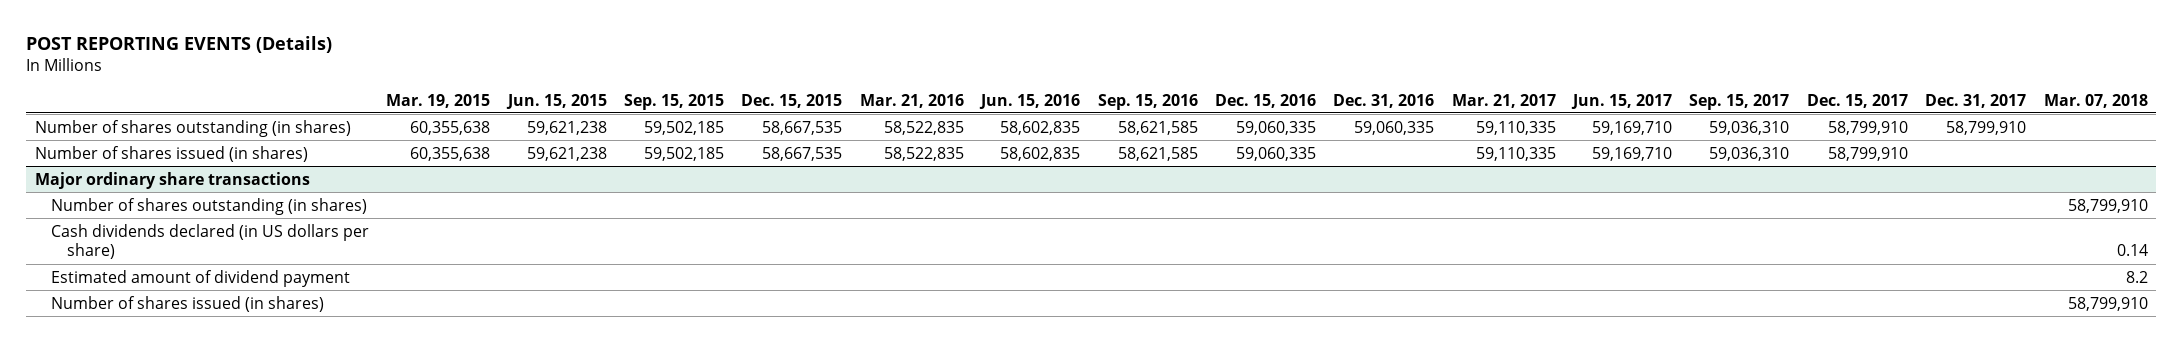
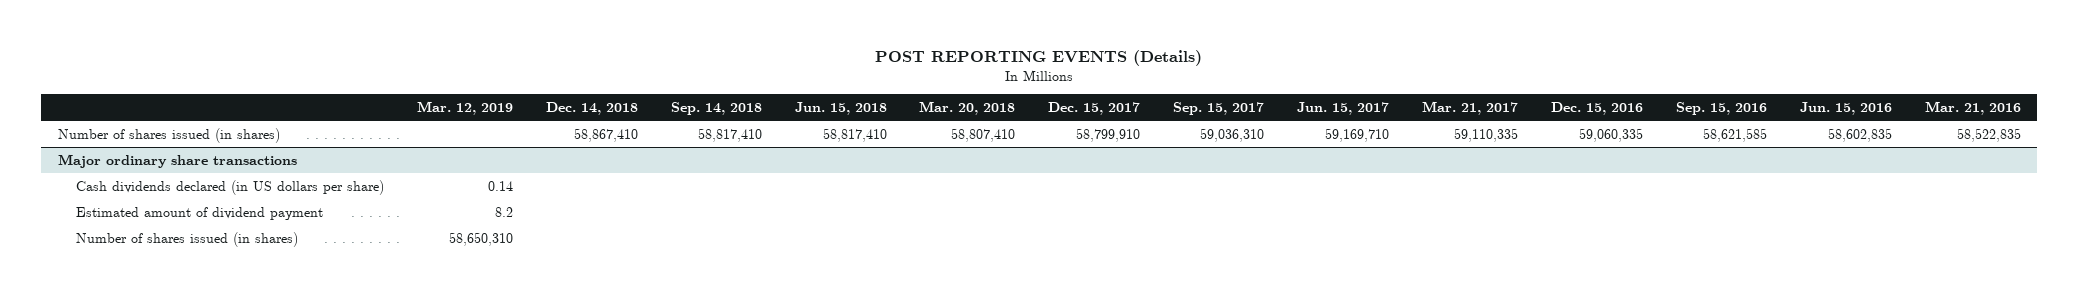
[386,93,491,108] Mar. 19, 2015 -> none
[505,93,607,109] Jun. 15, 2015 -> none
[624,93,725,110] Sep. 15, 2015 -> none
[741,93,843,108] Dec. 15, 2015 -> none
[1333,93,1435,108] Dec. 31, 2016 -> none
[1925,93,2027,108] Dec. 31, 2017 -> none
[2043,93,2148,108] Mar. 07, 2018 -> none
none -> [416,100,513,115] Mar. 12, 2019
none -> [545,101,638,115] Dec. 14, 2018
none -> [670,101,762,115] Sep. 14, 2018
none -> [794,101,887,115] Jun. 15, 2018
none -> [919,100,1016,115] Mar. 20, 2018
[34,119,351,137] Number of shares outstanding (in shares) -> none
[50,197,367,215] Number of shares outstanding (in shares) -> none

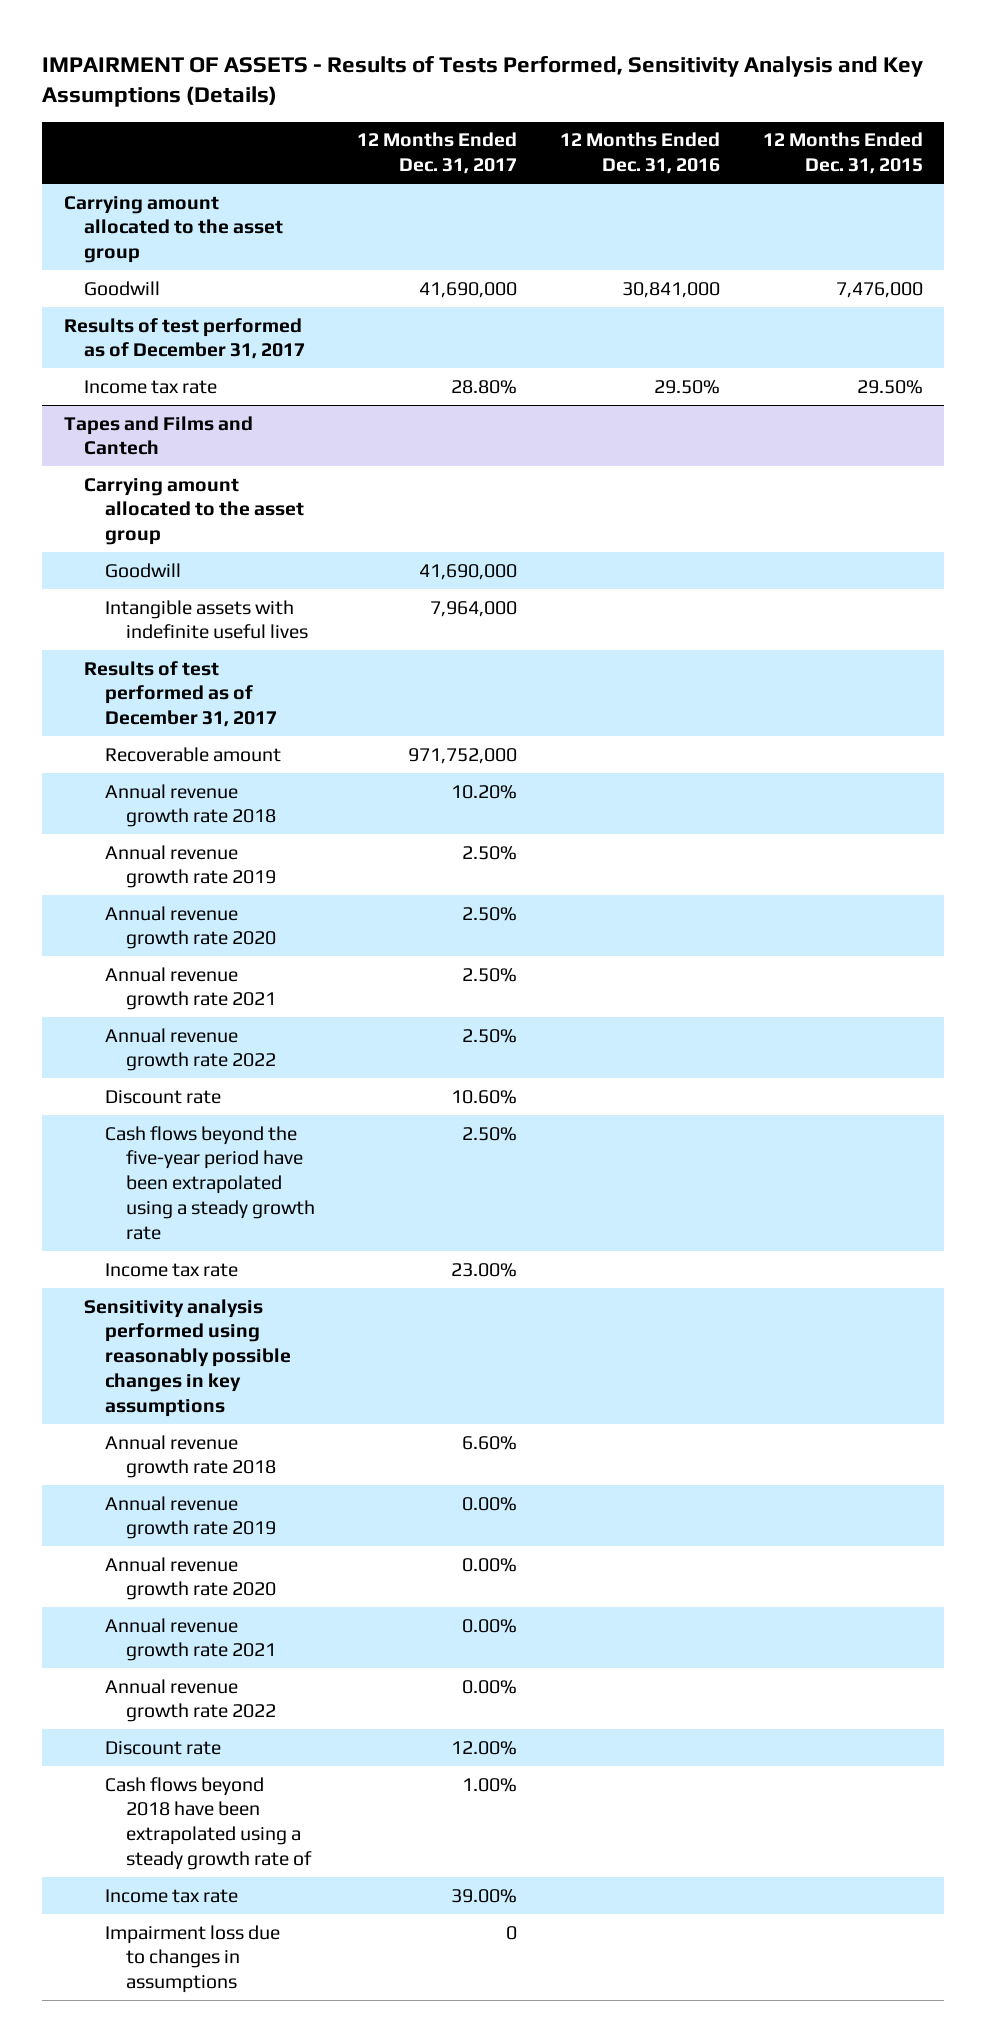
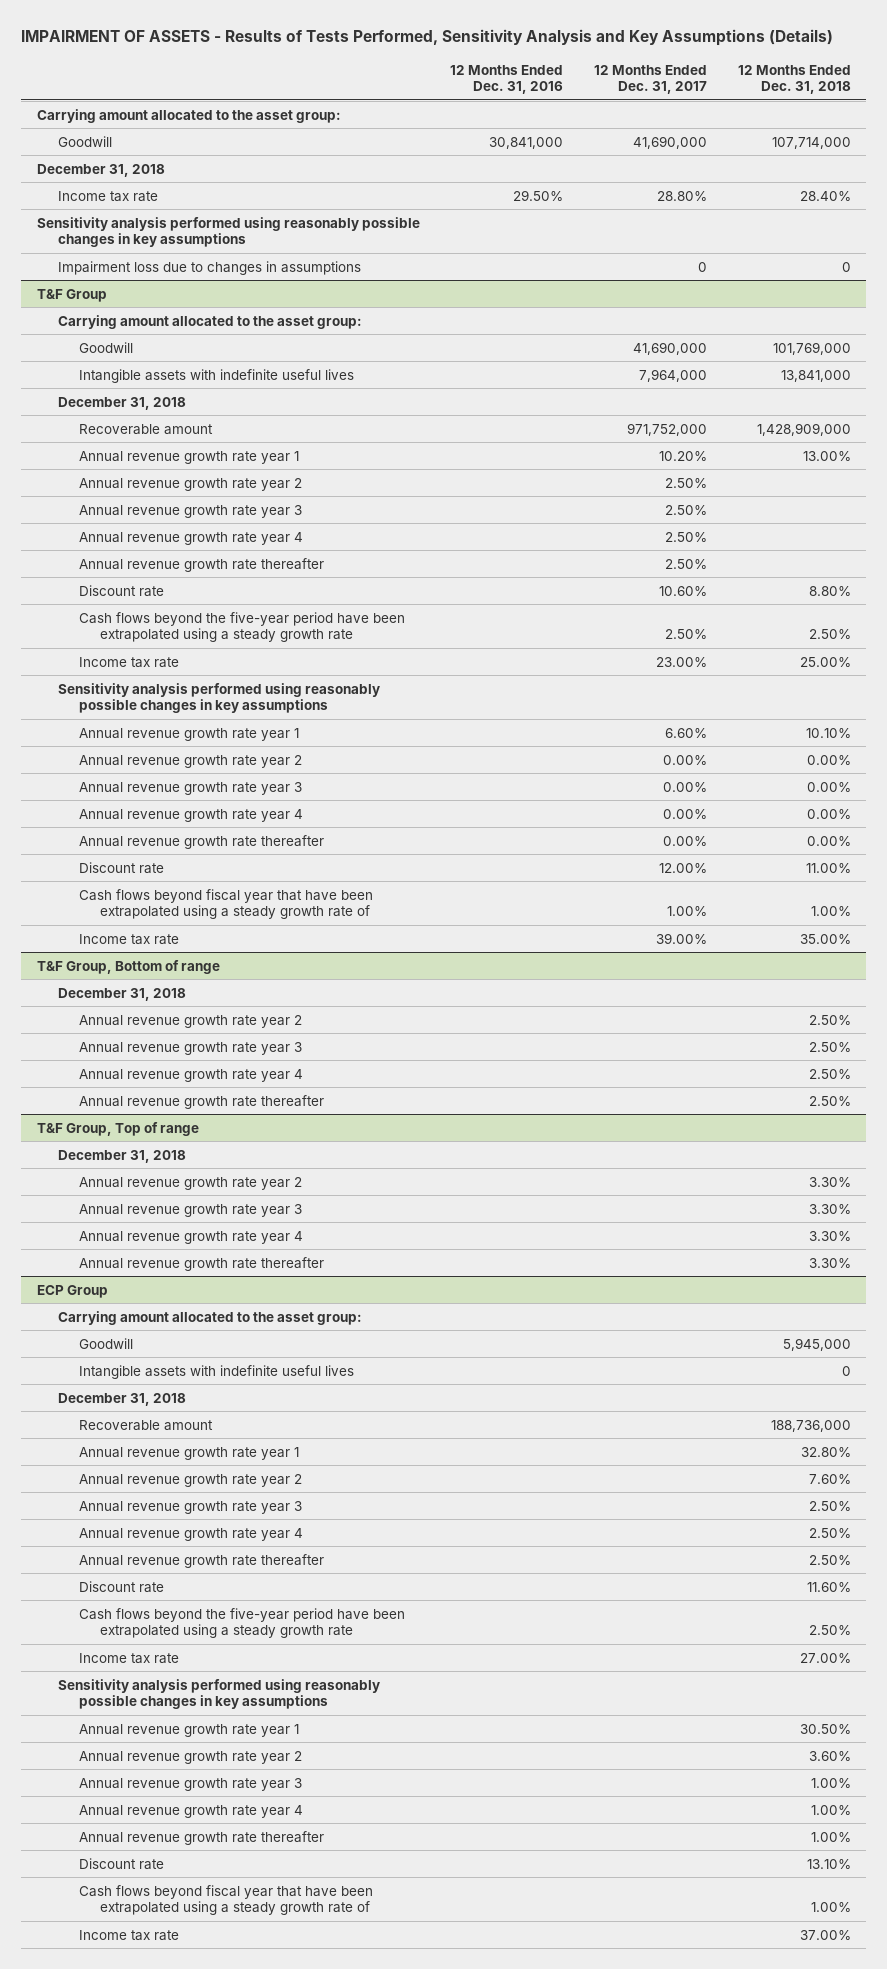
[762,132,923,175] 12 Months Ended Dec. 31, 2015 -> none
none -> [737,64,851,95] 12 Months Ended Dec. 31, 2018
[63,195,284,264] Carrying amount allocated to the asset group -> [36,108,341,123] Carrying amount allocated to the asset group:
[63,317,306,360] Results of test performed as of December 31, 2017 -> [36,163,165,177] December 31, 2018
none -> [36,216,420,248] Sensitivity analysis performed using reasonably possible changes in key assumptions
none -> [57,260,361,275] Impairment loss due to changes in assumptions
[63,415,253,456] Tapes and Films and Cantech -> [36,288,107,302] T&F Group
[84,477,305,546] Carrying amount allocated to the asset group -> [57,314,362,329] Carrying amount allocated to the asset group:
[84,660,278,728] Results of test performed as of December 31, 2017 -> [57,396,186,410] December 31, 2018
[105,783,276,828] Annual revenue growth rate 2018 -> [79,450,300,464] Annual revenue growth rate year 1
[105,844,276,889] Annual revenue growth rate 2019 -> [79,477,303,491] Annual revenue growth rate year 2
[105,905,276,950] Annual revenue growth rate 2020 -> [79,504,303,518] Annual revenue growth rate year 3
[105,966,276,1011] Annual revenue growth rate 2021 -> [79,531,304,545] Annual revenue growth rate year 4
[105,1027,276,1072] Annual revenue growth rate 2022 -> [79,557,325,572] Annual revenue growth rate thereafter
[105,1434,276,1479] Annual revenue growth rate 2018 -> [79,727,300,741] Annual revenue growth rate year 1
[105,1495,276,1540] Annual revenue growth rate 2019 -> [79,754,303,768] Annual revenue growth rate year 2
[105,1556,276,1601] Annual revenue growth rate 2020 -> [79,781,303,795] Annual revenue growth rate year 3
[105,1617,276,1662] Annual revenue growth rate 2021 -> [79,808,304,822] Annual revenue growth rate year 4
[105,1678,276,1723] Annual revenue growth rate 2022 -> [79,834,325,849] Annual revenue growth rate thereafter
[105,1776,312,1870] Cash flows beyond 2018 have been extrapolated using a steady growth rate of -> [79,888,374,920] Cash flows beyond fiscal year that have been extrapolated using a steady growth rate of
[105,1924,281,1994] Impairment loss due to changes in assumptions -> none
none -> [36,959,220,974] T&F Group, Bottom of range
none -> [57,987,186,1001] December 31, 2018
none -> [79,1014,303,1028] Annual revenue growth rate year 2
none -> [79,1041,303,1055] Annual revenue growth rate year 3
none -> [79,1068,304,1082] Annual revenue growth rate year 4
none -> [79,1094,325,1109] Annual revenue growth rate thereafter
none -> [36,1121,199,1136] T&F Group, Top of range
none -> [57,1149,186,1163] December 31, 2018
none -> [79,1176,303,1190] Annual revenue growth rate year 2
none -> [79,1203,303,1217] Annual revenue growth rate year 3
none -> [79,1230,304,1244] Annual revenue growth rate year 4
none -> [79,1256,325,1271] Annual revenue growth rate thereafter
none -> [36,1284,108,1298] ECP Group
none -> [57,1310,362,1325] Carrying amount allocated to the asset group:
none -> [79,1337,134,1349] Goodwill
none -> [79,1364,355,1379] Intangible assets with indefinite useful lives
none -> [57,1392,186,1406] December 31, 2018
none -> [79,1419,214,1431] Recoverable amount
none -> [79,1446,300,1460] Annual revenue growth rate year 1
none -> [79,1473,303,1487] Annual revenue growth rate year 2
none -> [79,1500,303,1514] Annual revenue growth rate year 3
none -> [79,1527,304,1541] Annual revenue growth rate year 4
none -> [79,1553,325,1568] Annual revenue growth rate thereafter
none -> [79,1580,165,1593] Discount rate
none -> [79,1607,406,1639] Cash flows beyond the five-year period have been extrapolated using a steady growth rate
none -> [79,1652,180,1664] Income tax rate
none -> [57,1678,380,1710] Sensitivity analysis performed using reasonably possible changes in key assumptions
none -> [79,1723,300,1737] Annual revenue growth rate year 1
none -> [79,1750,303,1764] Annual revenue growth rate year 2
none -> [79,1777,303,1791] Annual revenue growth rate year 3
none -> [79,1804,304,1818] Annual revenue growth rate year 4
none -> [79,1830,325,1845] Annual revenue growth rate thereafter
none -> [79,1857,165,1870] Discount rate
none -> [79,1884,374,1916] Cash flows beyond fiscal year that have been extrapolated using a steady growth rate of
none -> [79,1929,180,1941] Income tax rate

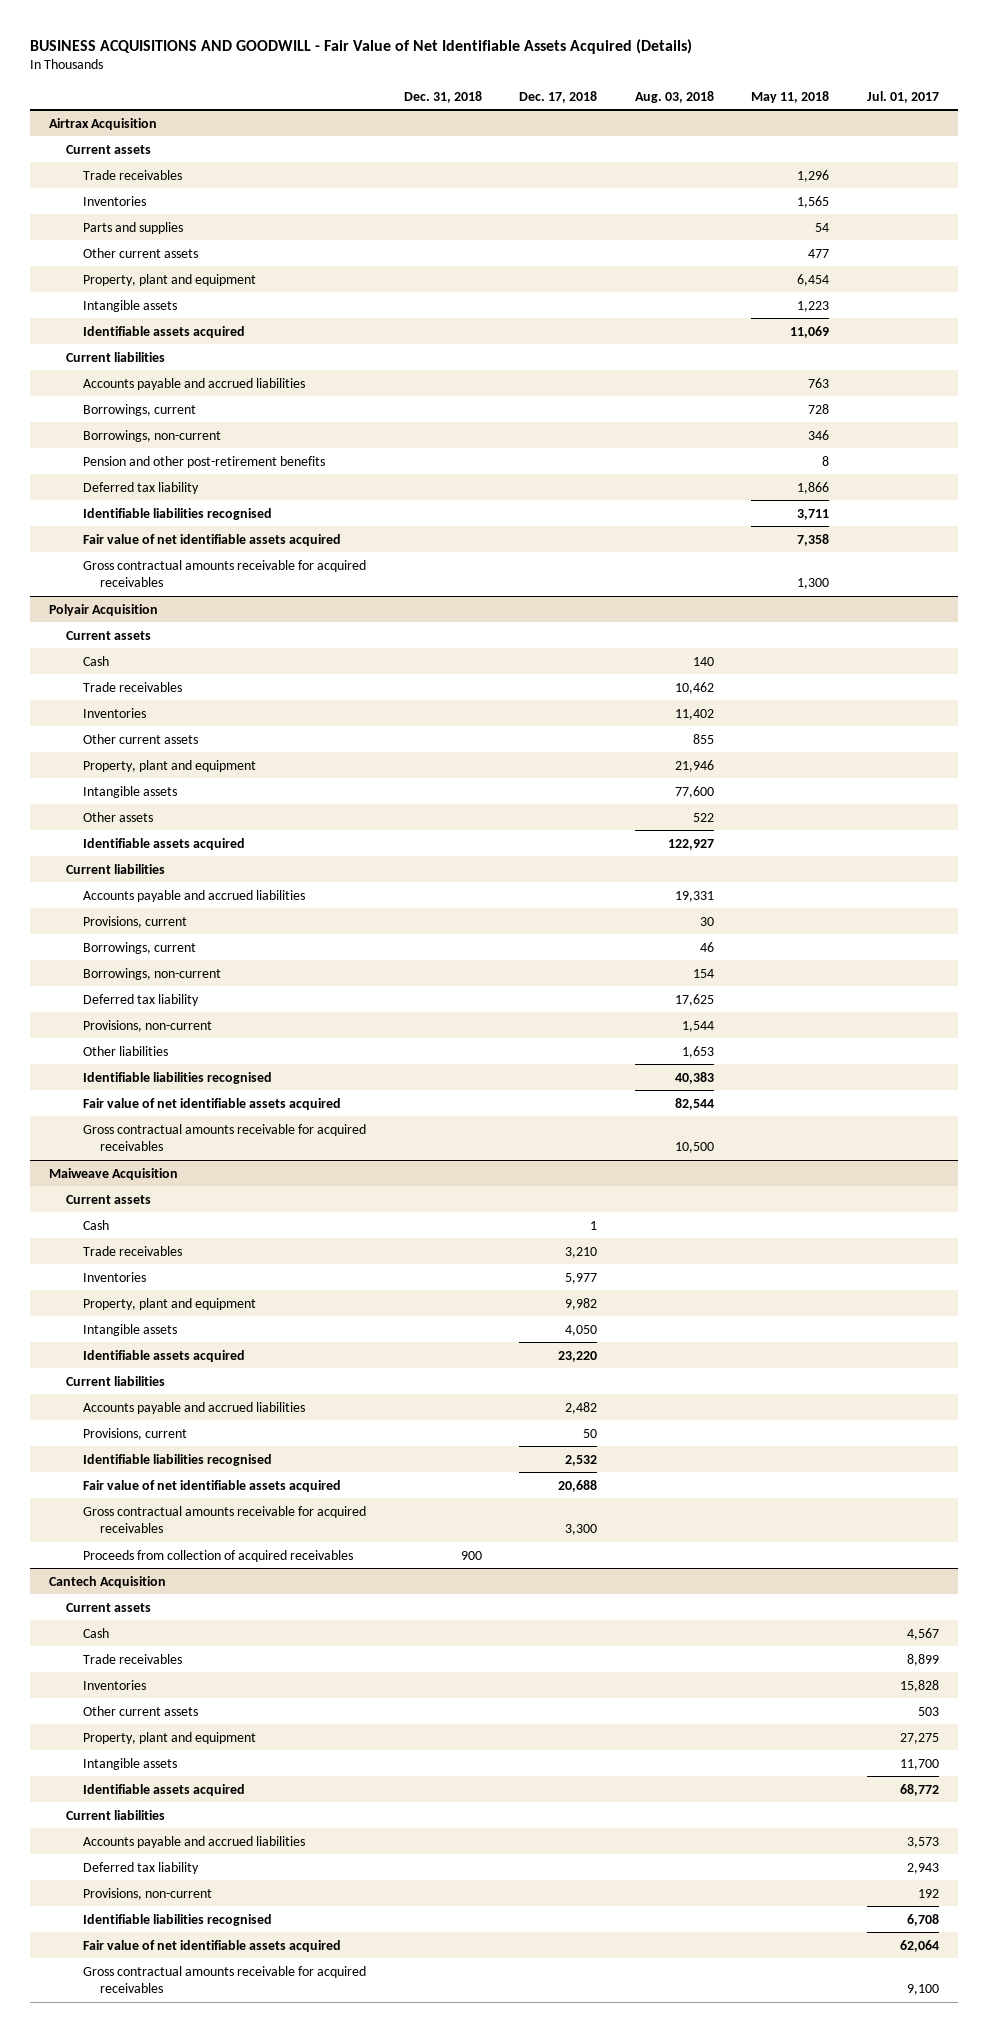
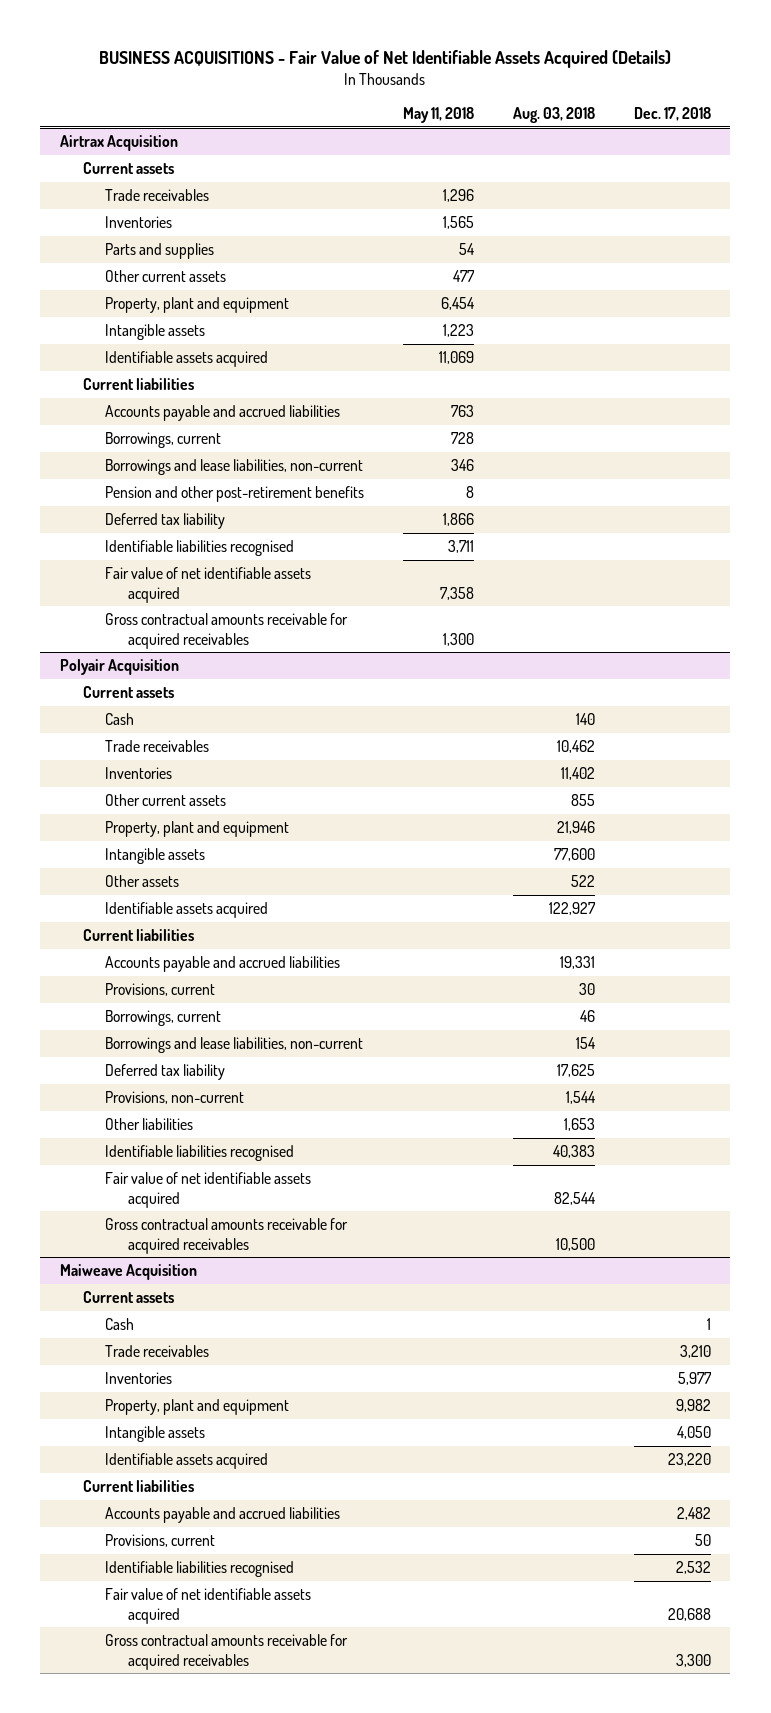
[29,38,692,54] BUSINESS ACQUISITIONS AND GOODWILL - Fair Value of Net Identifiable Assets Acquired (Details) -> [99,50,672,69] BUSINESS ACQUISITIONS - Fair Value of Net Identifiable Assets Acquired (Details)
[403,90,482,103] Dec. 31, 2018 -> none
[867,90,940,103] Jul. 01, 2017 -> none
[83,429,222,442] Borrowings, non-current -> [105,458,364,475] Borrowings and lease liabilities, non-current
[83,967,222,980] Borrowings, non-current -> [105,1036,364,1053] Borrowings and lease liabilities, non-current
[83,1549,354,1562] Proceeds from collection of acquired receivables -> none
[48,1575,166,1588] Cantech Acquisition -> none
[65,1602,151,1612] Current assets -> none
[83,1627,110,1638] Cash -> none
[83,1653,183,1664] Trade receivables -> none
[83,1679,147,1690] Inventories -> none
[83,1705,199,1716] Other current assets -> none
[83,1731,257,1744] Property, plant and equipment -> none
[83,1757,178,1770] Intangible assets -> none
[83,1783,246,1796] Identifiable assets acquired -> none
[65,1809,165,1820] Current liabilities -> none
[83,1835,306,1848] Accounts payable and accrued liabilities -> none
[83,1861,200,1874] Deferred tax liability -> none
[83,1887,213,1900] Provisions, non-current -> none
[83,1913,273,1926] Identifiable liabilities recognised -> none
[83,1939,342,1952] Fair value of net identifiable assets acquired -> none
[83,1965,367,1994] Gross contractual amounts receivable for acquired receivables -> none

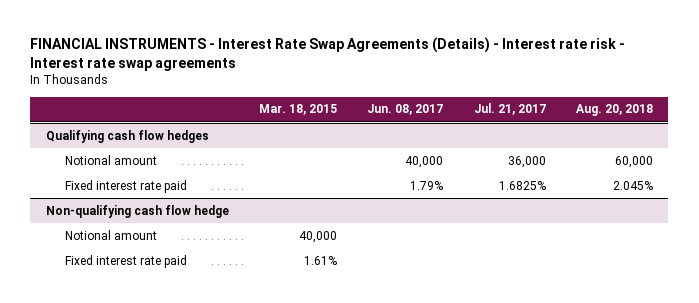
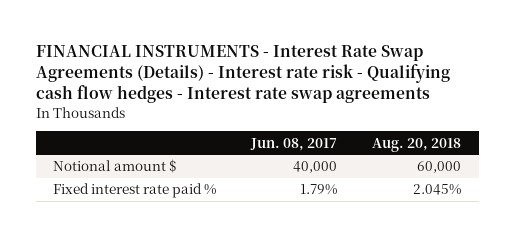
[30,37,626,72] FINANCIAL INSTRUMENTS - Interest Rate Swap Agreements (Details) - Interest rate risk - Interest rate swap agreements -> [35,44,450,104] FINANCIAL INSTRUMENTS - Interest Rate Swap Agreements (Details) - Interest rate risk - Qualifying cash flow hedges - Interest rate swap agreements
[259,104,338,116] Mar. 18, 2015 -> none
[473,103,546,116] Jul. 21, 2017 -> none
[45,129,209,143] Qualifying cash flow hedges -> none
[64,154,157,165] Notional amount -> none
[64,179,187,193] Fixed interest rate paid -> none
[45,204,229,218] Non-qualifying cash flow hedge -> none
[64,229,157,240] Notional amount -> none
[64,254,187,268] Fixed interest rate paid -> none
none -> [53,159,177,174] Notional amount $
none -> [53,183,217,199] Fixed interest rate paid %

